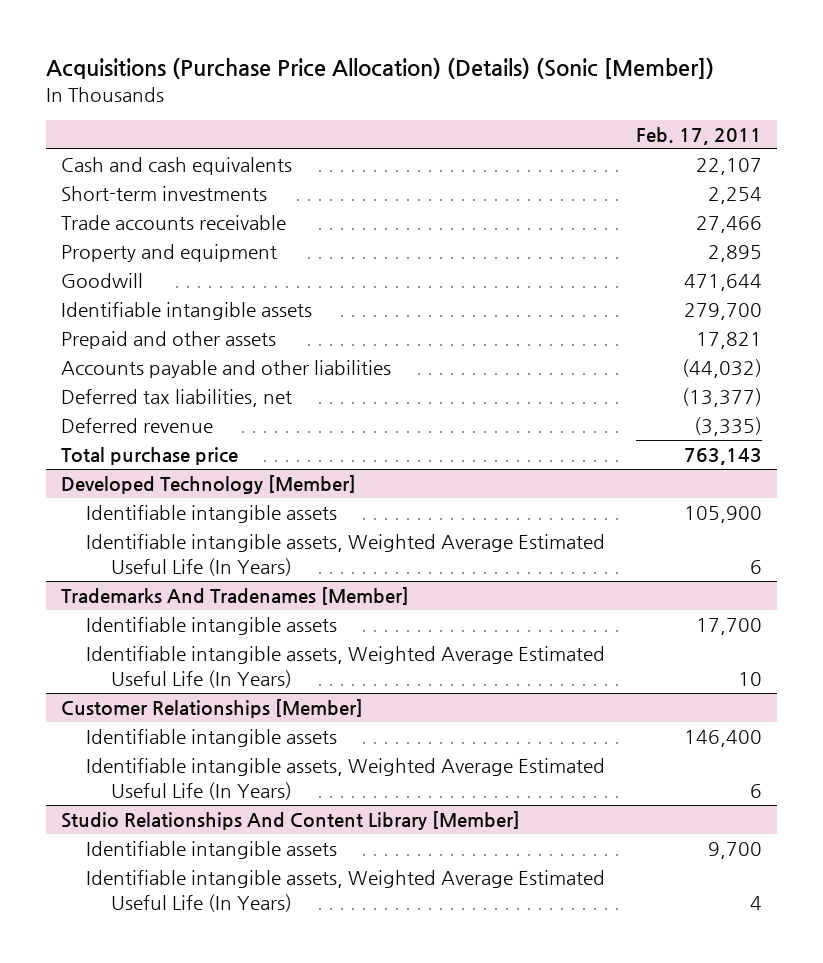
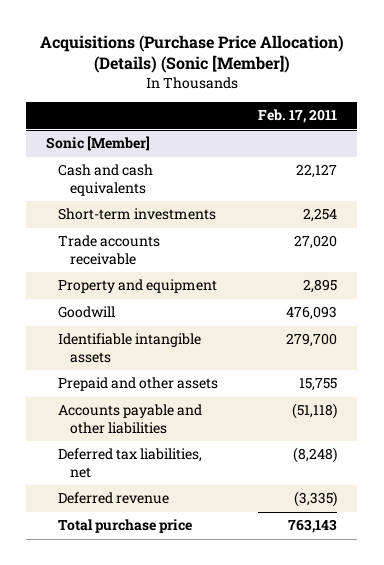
none -> [46,136,151,152] Sonic [Member]
[695,158,762,176] 22,107 -> [296,164,338,179] 22,127
[695,216,762,234] 27,466 -> [294,235,338,250] 27,020
[683,274,762,292] 471,644 -> [286,306,338,321] 476,093
[695,332,762,350] 17,821 -> [299,378,338,392] 15,755
[681,359,762,379] (44,032) -> [292,403,338,420] (51,118)
[681,388,762,408] (13,377) -> [293,447,338,464] (8,248)
[61,475,357,495] Developed Technology [Member] -> none
[86,505,338,524] Identifiable intangible assets -> none
[86,534,606,576] Identifiable intangible assets, Weighted Average Estimated Useful Life (In Years) -> none
[61,587,410,606] Trademarks And Tradenames [Member] -> none
[86,617,338,636] Identifiable intangible assets -> none
[86,646,606,688] Identifiable intangible assets, Weighted Average Estimated Useful Life (In Years) -> none
[61,699,364,719] Customer Relationships [Member] -> none
[86,729,338,748] Identifiable intangible assets -> none
[86,758,606,800] Identifiable intangible assets, Weighted Average Estimated Useful Life (In Years) -> none
[61,811,521,831] Studio Relationships And Content Library [Member] -> none
[86,841,338,860] Identifiable intangible assets -> none
[86,870,606,912] Identifiable intangible assets, Weighted Average Estimated Useful Life (In Years) -> none

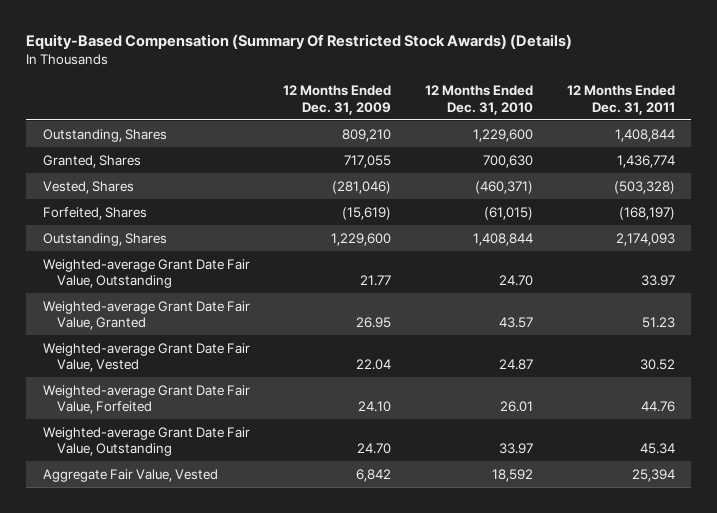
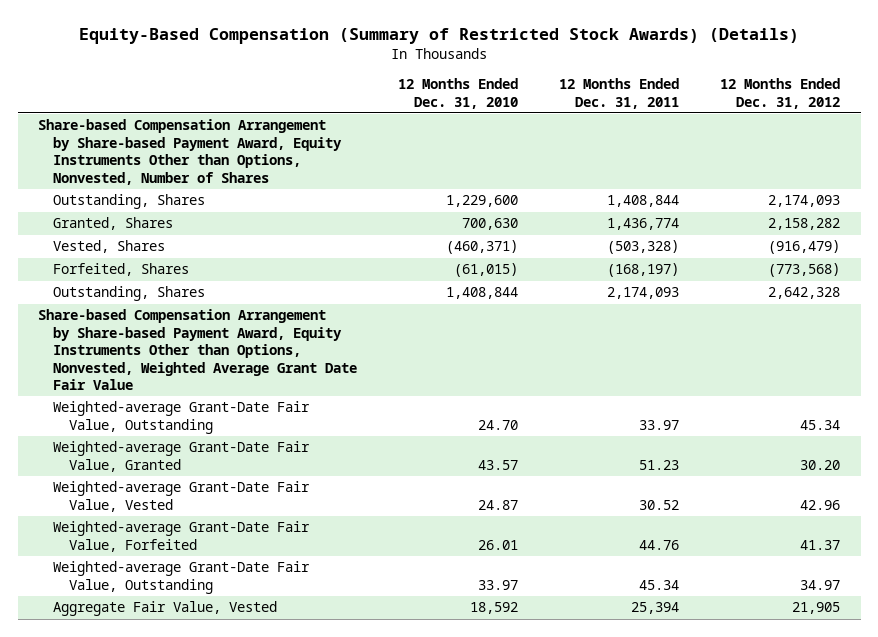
[25,34,572,50] Equity-Based Compensation (Summary Of Restricted Stock Awards) (Details) -> [79,27,800,44] Equity-Based Compensation (Summary of Restricted Stock Awards) (Details)
[283,85,392,115] 12 Months Ended Dec. 31, 2009 -> none
none -> [720,78,841,109] 12 Months Ended Dec. 31, 2012
none -> [38,119,343,185] Share-based Compensation Arrangement by Share-based Payment Award, Equity Instruments Other than Options, Nonvested, Number of Shares
none -> [38,309,358,391] Share-based Compensation Arrangement by Share-based Payment Award, Equity Instruments Other than Options, Nonvested, Weighted Average Grant Date Fair Value
[42,258,250,289] Weighted-average Grant Date Fair Value, Outstanding -> [53,401,311,434] Weighted-average Grant-Date Fair Value, Outstanding
[42,300,250,331] Weighted-average Grant Date Fair Value, Granted -> [53,441,311,472] Weighted-average Grant-Date Fair Value, Granted
[42,342,250,373] Weighted-average Grant Date Fair Value, Vested -> [53,481,311,512] Weighted-average Grant-Date Fair Value, Vested
[42,384,250,415] Weighted-average Grant Date Fair Value, Forfeited -> [53,521,311,552] Weighted-average Grant-Date Fair Value, Forfeited
[42,426,250,457] Weighted-average Grant Date Fair Value, Outstanding -> [53,561,311,594] Weighted-average Grant-Date Fair Value, Outstanding

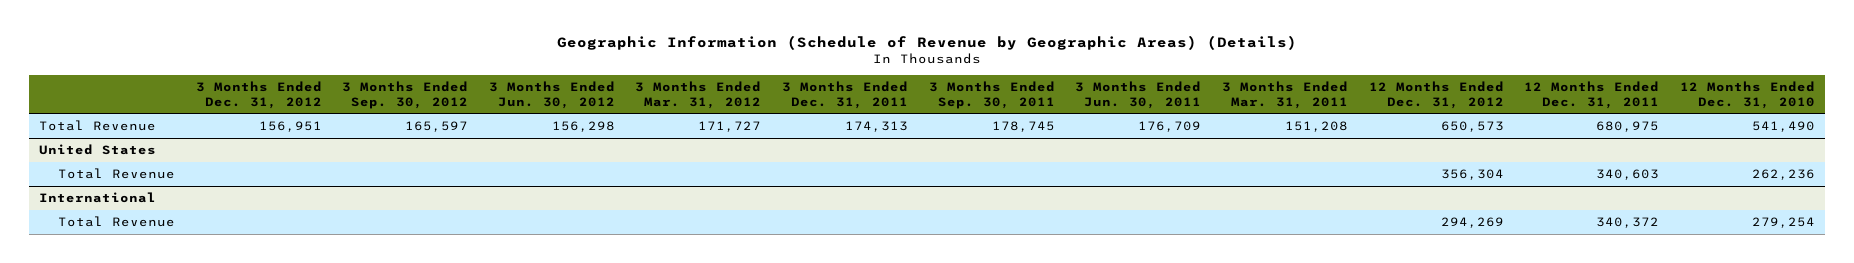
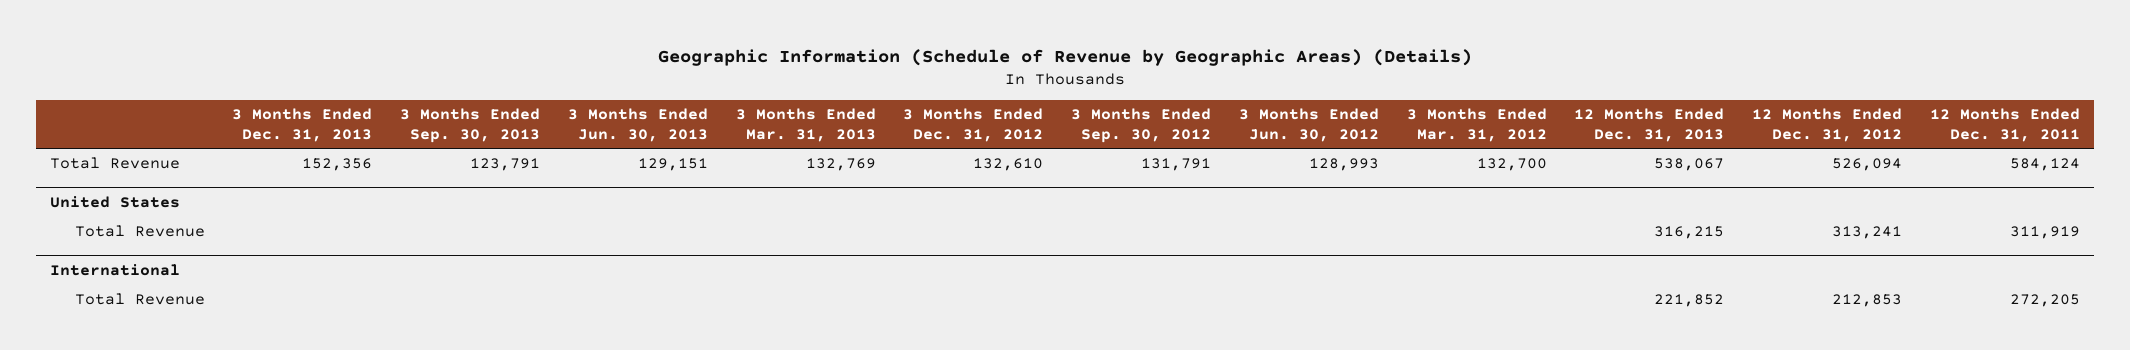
[782,81,909,109] 3 Months Ended Dec. 31, 2011 -> none
[928,81,1055,109] 3 Months Ended Sep. 30, 2011 -> none
[1075,81,1202,109] 3 Months Ended Jun. 30, 2011 -> none
[1221,81,1348,109] 3 Months Ended Mar. 31, 2011 -> none
[1679,81,1815,109] 12 Months Ended Dec. 31, 2010 -> none
none -> [232,108,373,142] 3 Months Ended Dec. 31, 2013
none -> [400,108,541,143] 3 Months Ended Sep. 30, 2013
none -> [567,108,708,142] 3 Months Ended Jun. 30, 2013
none -> [735,108,876,142] 3 Months Ended Mar. 31, 2013
none -> [1574,108,1725,142] 12 Months Ended Dec. 31, 2013
[258,121,322,133] 156,951 -> [973,158,1044,172] 132,610
[405,121,469,133] 165,597 -> [1141,158,1212,172] 131,791
[551,121,615,133] 156,298 -> [1308,158,1379,172] 128,993
[698,121,762,133] 171,727 -> [1476,158,1547,172] 132,700
[1440,121,1504,133] 650,573 -> [1832,158,1903,172] 526,094
[1596,121,1660,133] 680,975 -> [2009,158,2080,172] 584,124
[1440,169,1504,181] 356,304 -> [1832,226,1903,240] 313,241
[1596,169,1660,181] 340,603 -> [2009,226,2080,240] 311,919
[1440,217,1504,229] 294,269 -> [1832,294,1903,308] 212,853
[1596,217,1660,229] 340,372 -> [2009,294,2080,308] 272,205

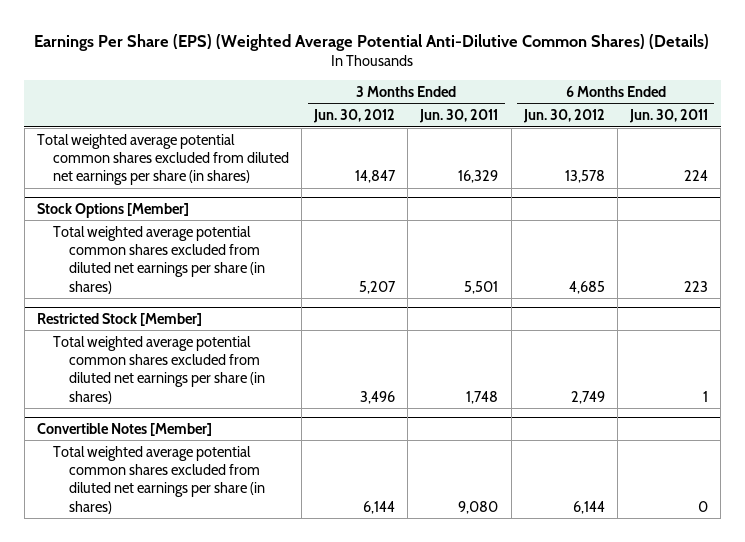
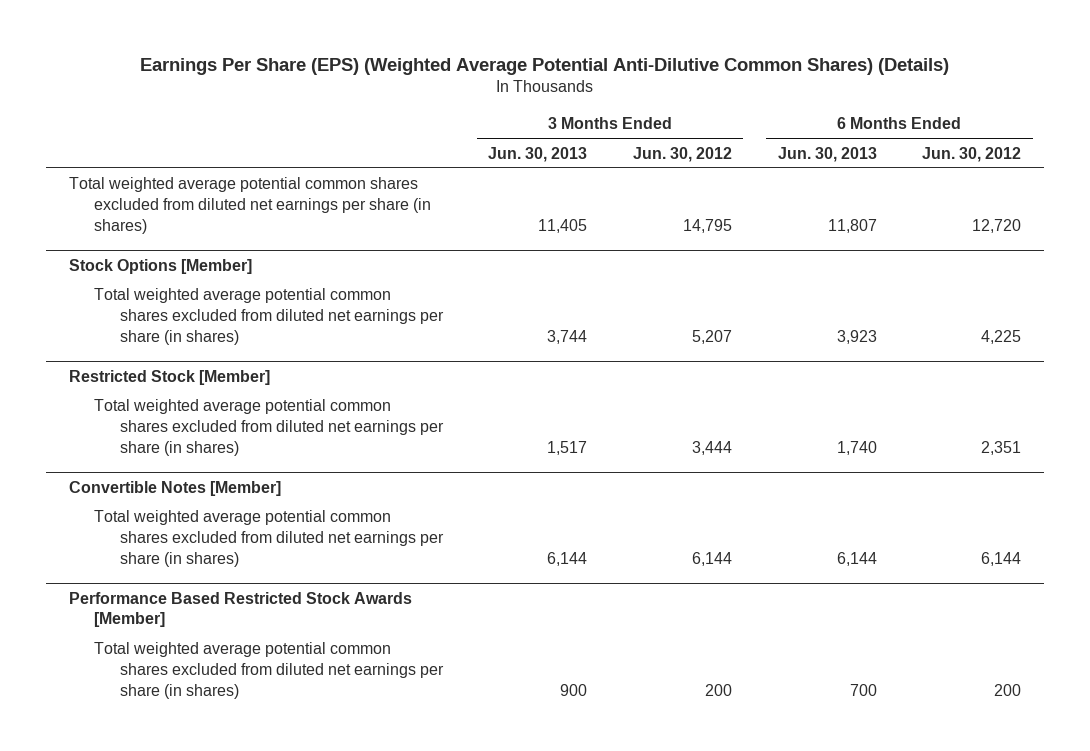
[419,109,499,124] Jun. 30, 2011 -> none
[628,109,708,124] Jun. 30, 2011 -> none
none -> [488,146,588,162] Jun. 30, 2013
none -> [777,146,877,162] Jun. 30, 2013
[355,170,397,184] 14,847 -> [682,218,732,233] 14,795
[564,170,605,184] 13,578 -> [972,218,1022,233] 12,720
[568,280,605,294] 4,685 -> [981,329,1022,344] 4,225
[360,390,396,404] 3,496 -> [691,440,732,455] 3,444
[570,390,605,404] 2,749 -> [981,440,1022,455] 2,351
none -> [68,591,412,628] Performance Based Restricted Stock Awards [Member]
none -> [94,642,444,699] Total weighted average potential common shares excluded from diluted net earnings per share (in shares)

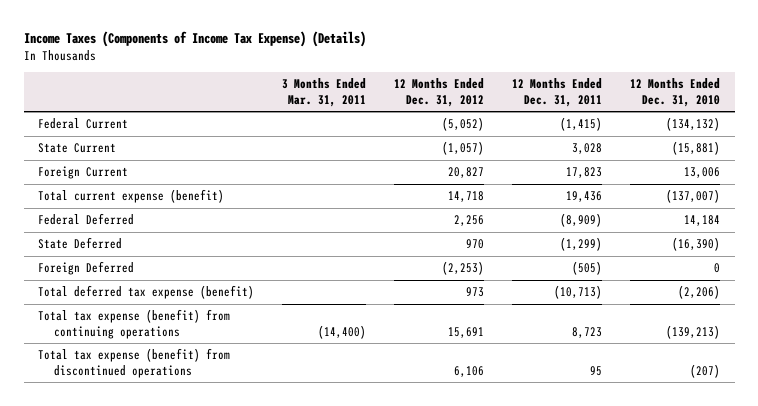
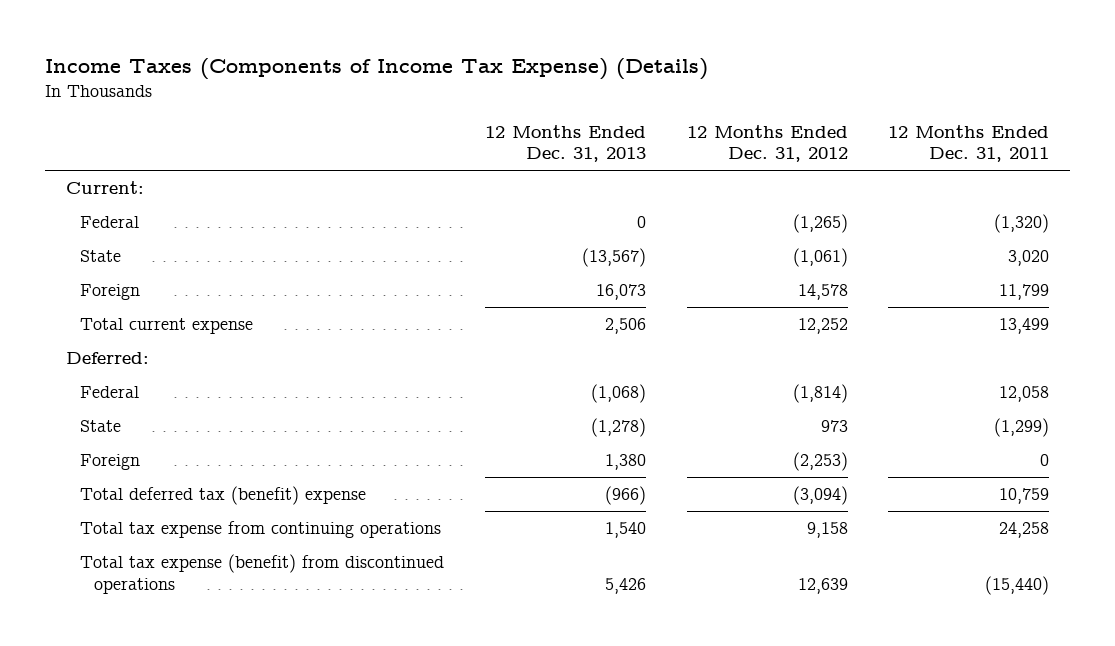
[281,78,366,107] 3 Months Ended Mar. 31, 2011 -> none
[630,78,721,107] 12 Months Ended Dec. 31, 2010 -> none
none -> [484,124,646,163] 12 Months Ended Dec. 31, 2013
none -> [65,181,144,195] Current:
[37,118,128,130] Federal Current -> [80,216,140,229] Federal
[442,117,485,132] (5,052) -> [792,214,848,234] (1,265)
[560,117,603,132] (1,415) -> [994,214,1050,234] (1,320)
[37,143,116,154] State Current -> [80,250,122,263] State
[442,141,485,156] (1,057) -> [792,248,848,268] (1,061)
[572,143,603,155] 3,028 -> [1008,250,1050,267] 3,020
[37,166,128,180] Foreign Current -> [80,284,141,301] Foreign
[448,167,485,179] 20,827 -> [797,284,848,301] 14,578
[566,167,603,179] 17,823 -> [999,284,1050,301] 11,799
[37,189,224,204] Total current expense (benefit) -> [80,318,254,335] Total current expense
[448,191,485,203] 14,718 -> [797,318,848,335] 12,252
[566,191,603,203] 19,436 -> [999,318,1050,335] 13,499
none -> [65,352,149,365] Deferred:
[37,213,134,226] Federal Deferred -> [80,386,140,399] Federal
[454,215,485,227] 2,256 -> [792,384,848,404] (1,814)
[560,213,603,228] (8,909) -> [999,386,1050,403] 12,058
[37,237,122,250] State Deferred -> [80,420,122,433] State
[466,239,485,250] 970 -> [820,420,848,433] 973
[37,261,134,276] Foreign Deferred -> [80,454,141,471] Foreign
[572,261,603,276] (505) -> [1040,454,1050,467] 0
[37,285,254,300] Total deferred tax expense (benefit) -> [80,486,367,506] Total deferred tax (benefit) expense
[466,287,485,298] 973 -> [792,486,848,506] (3,094)
[554,285,603,300] (10,713) -> [999,488,1050,505] 10,759
[37,309,230,339] Total tax expense (benefit) from continuing operations -> [80,521,442,539] Total tax expense from continuing operations
[448,326,485,338] 15,691 -> [806,522,848,539] 9,158
[572,326,603,338] 8,723 -> [999,522,1050,539] 24,258
[454,365,485,377] 6,106 -> [797,577,848,594] 12,639
[590,365,603,376] 95 -> [985,575,1050,595] (15,440)

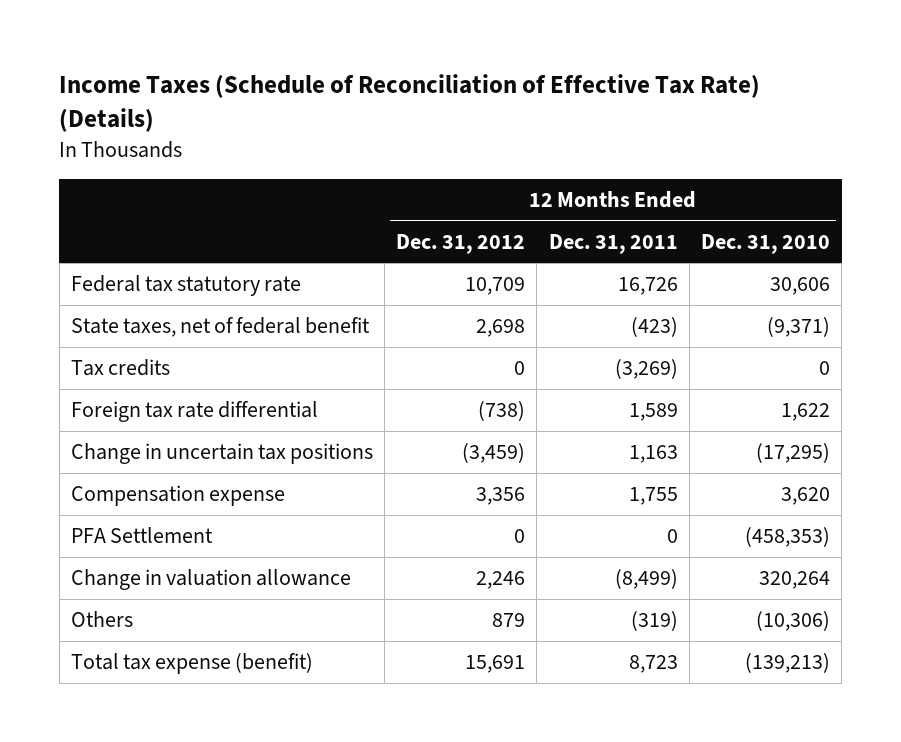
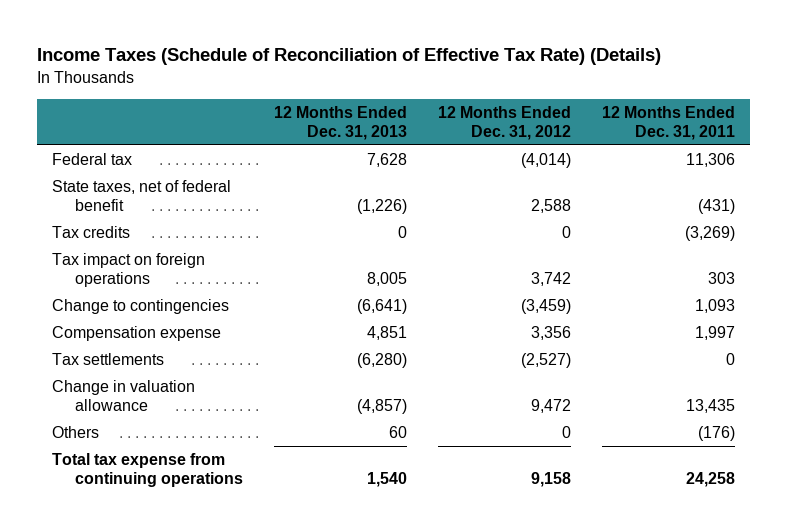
[700,233,830,254] Dec. 31, 2010 -> none
none -> [274,105,408,140] 12 Months Ended Dec. 31, 2013
[70,275,301,297] Federal tax statutory rate -> [52,152,133,165] Federal tax
[465,277,526,296] 10,709 -> [520,152,571,168] (4,014)
[617,277,678,296] 16,726 -> [685,152,735,167] 11,306
[476,319,526,338] 2,698 -> [530,198,571,213] 2,588
[630,317,678,338] (423) -> [697,198,735,214] (431)
[70,443,373,465] Change in uncertain tax positions -> none
[70,401,318,423] Foreign tax rate differential -> [52,252,206,287] Tax impact on foreign operations
[478,401,526,422] (738) -> [530,271,571,286] 3,742
[628,403,678,422] 1,589 -> [707,271,735,284] 303
none -> [52,298,230,314] Change to contingencies
[628,487,678,506] 1,755 -> [694,325,735,340] 1,997
[70,527,213,544] PFA Settlement -> [52,352,165,365] Tax settlements
[514,529,526,544] 0 -> [520,352,571,368] (2,527)
[476,571,526,590] 2,246 -> [530,398,571,413] 9,472
[614,569,678,590] (8,499) -> [685,398,735,413] 13,435
[492,613,526,628] 879 -> [561,425,571,438] 0
[630,611,678,632] (319) -> [697,425,735,441] (176)
[70,653,313,675] Total tax expense (benefit) -> [52,452,244,487] Total tax expense from continuing operations
[465,655,526,674] 15,691 -> [530,471,571,487] 9,158
[628,655,678,674] 8,723 -> [685,471,735,487] 24,258

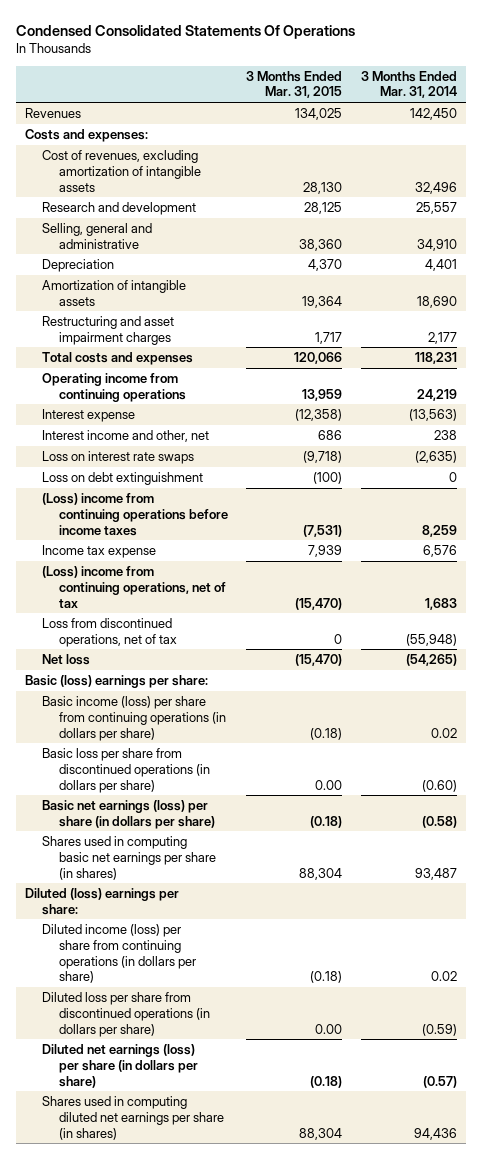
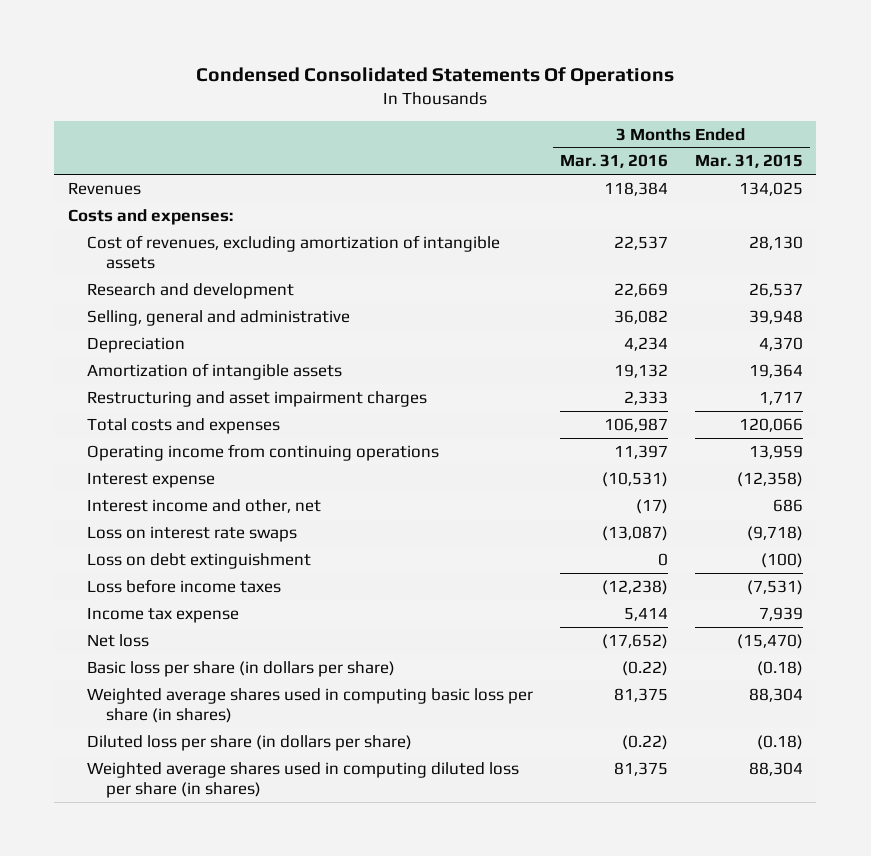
[361,70,458,99] 3 Months Ended Mar. 31, 2014 -> none
none -> [559,154,668,169] Mar. 31, 2016
[304,201,343,214] 28,125 -> [748,282,803,297] 26,537
[299,238,343,251] 38,360 -> [748,309,803,324] 39,948
[41,492,228,536] (Loss) income from continuing operations before income taxes -> [87,578,282,593] Loss before income taxes
[41,565,226,608] (Loss) income from continuing operations, net of tax -> none
[41,617,177,647] Loss from discontinued operations, net of tax -> none
[25,674,209,688] Basic (loss) earnings per share: -> none
[41,695,226,741] Basic income (loss) per share from continuing operations (in dollars per share) -> none
[41,747,210,793] Basic loss per share from discontinued operations (in dollars per share) -> none
[25,887,180,915] Diluted (loss) earnings per share: -> none
[41,923,196,984] Diluted income (loss) per share from continuing operations (in dollars per share) -> none
[41,991,210,1037] Diluted loss per share from discontinued operations (in dollars per share) -> none
[41,799,215,829] Basic net earnings (loss) per share (in dollars per share) -> [87,660,396,677] Basic loss per share (in dollars per share)
[41,835,216,880] Shares used in computing basic net earnings per share (in shares) -> [87,687,534,723] Weighted average shares used in computing basic loss per share (in shares)
[41,1043,198,1088] Diluted net earnings (loss) per share (in dollars per share) -> [87,734,413,751] Diluted loss per share (in dollars per share)
[41,1095,224,1140] Shares used in computing diluted net earnings per share (in shares) -> [87,761,520,798] Weighted average shares used in computing diluted loss per share (in shares)

